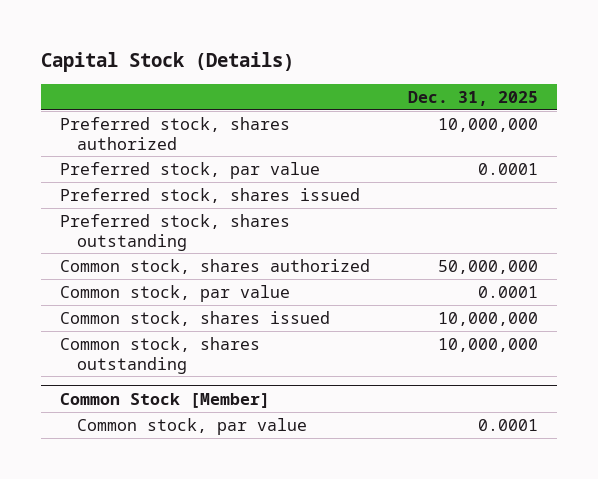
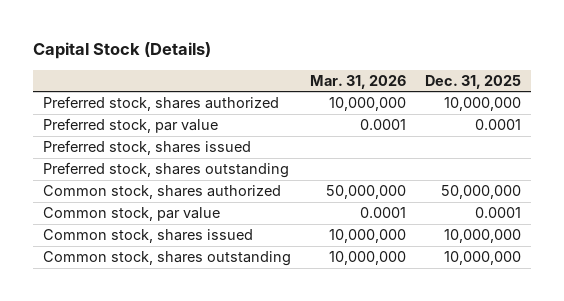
none -> [309,74,406,89] Mar. 31, 2026
[60,392,271,408] Common Stock [Member] -> none
[76,417,307,435] Common stock, par value -> none

